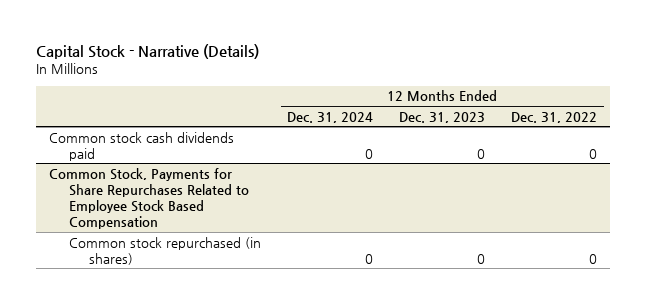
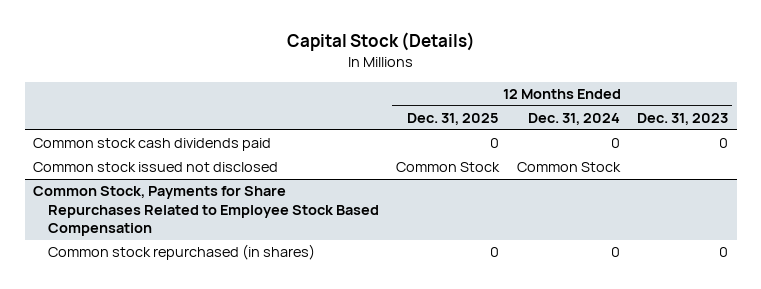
[36,43,260,59] Capital Stock - Narrative (Details) -> [286,32,475,52] Capital Stock (Details)
[511,111,598,123] Dec. 31, 2022 -> none
none -> [407,113,500,126] Dec. 31, 2025
none -> [33,162,279,173] Common stock issued not disclosed

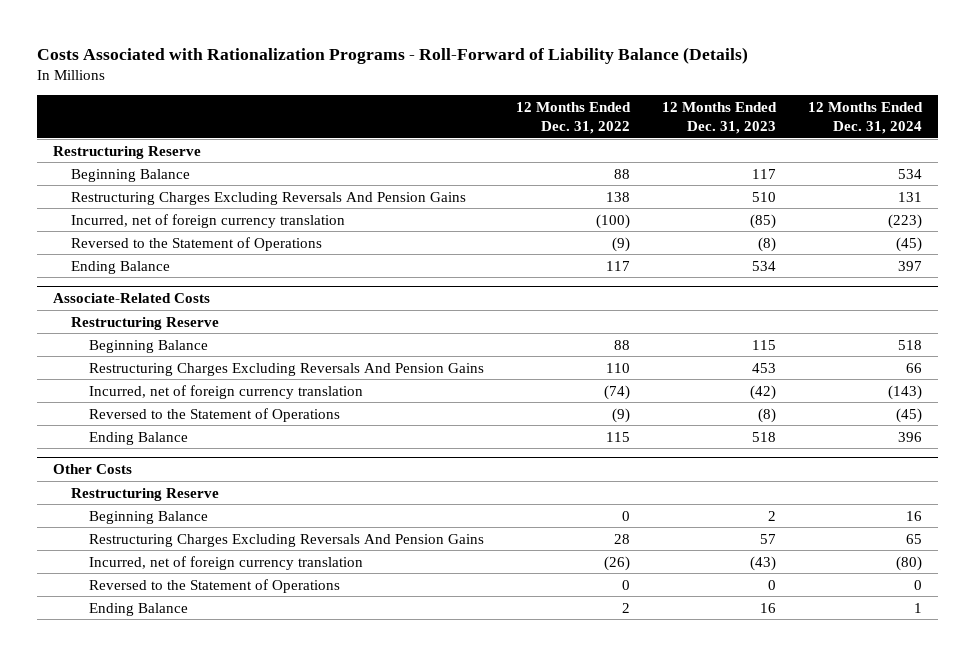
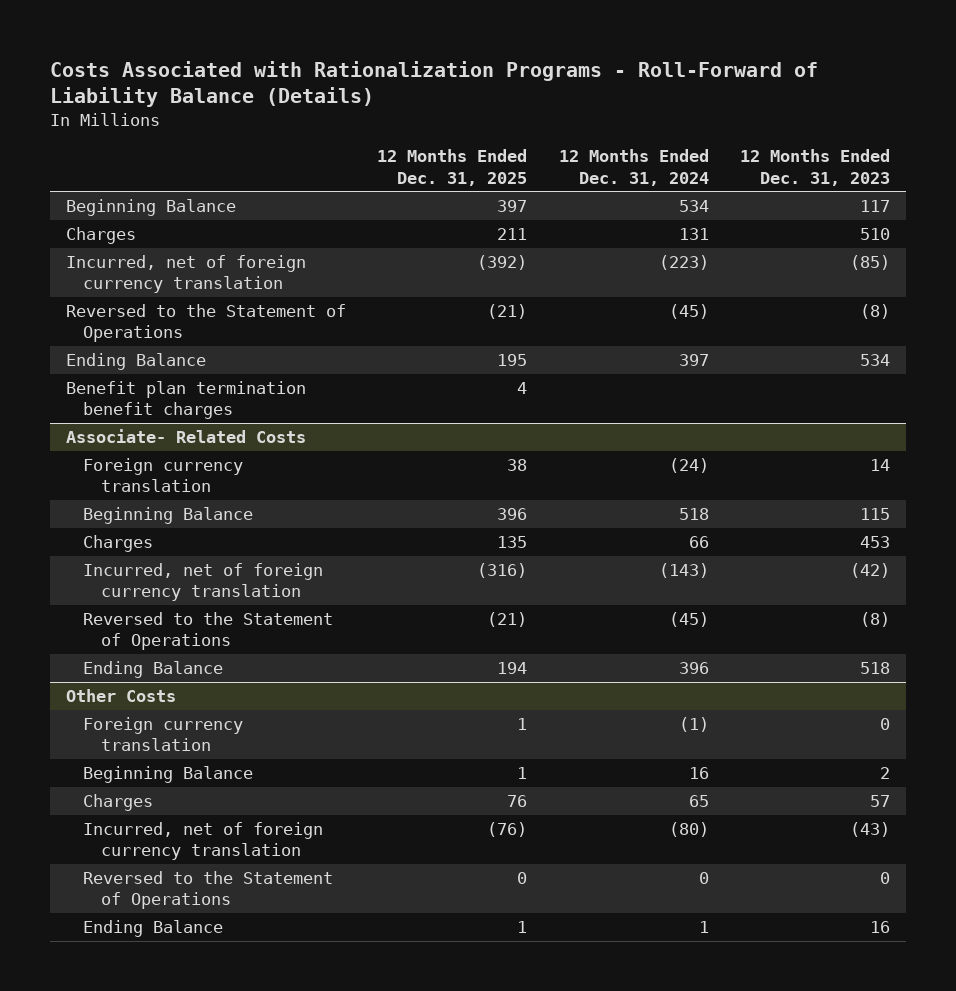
[516,102,632,134] 12 Months Ended Dec. 31, 2022 -> none
none -> [377,149,528,186] 12 Months Ended Dec. 31, 2025
[52,145,201,159] Restructuring Reserve -> none
[70,191,466,205] Restructuring Charges Excluding Reversals And Pension Gains -> [65,226,136,244] Charges
[70,316,219,330] Restructuring Reserve -> none
none -> [65,380,306,420] Benefit plan termination benefit charges
[52,292,210,303] Associate-Related Costs -> [65,428,306,443] Associate- Related Costs
none -> [83,457,244,493] Foreign currency translation
[89,362,485,376] Restructuring Charges Excluding Reversals And Pension Gains -> [83,534,154,552] Charges
[70,487,219,501] Restructuring Reserve -> none
none -> [83,716,244,752] Foreign currency translation
[89,533,485,547] Restructuring Charges Excluding Reversals And Pension Gains -> [83,793,154,811] Charges

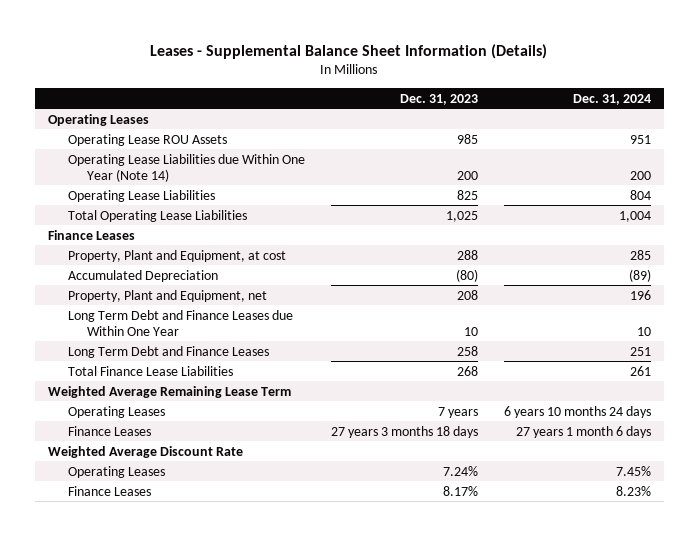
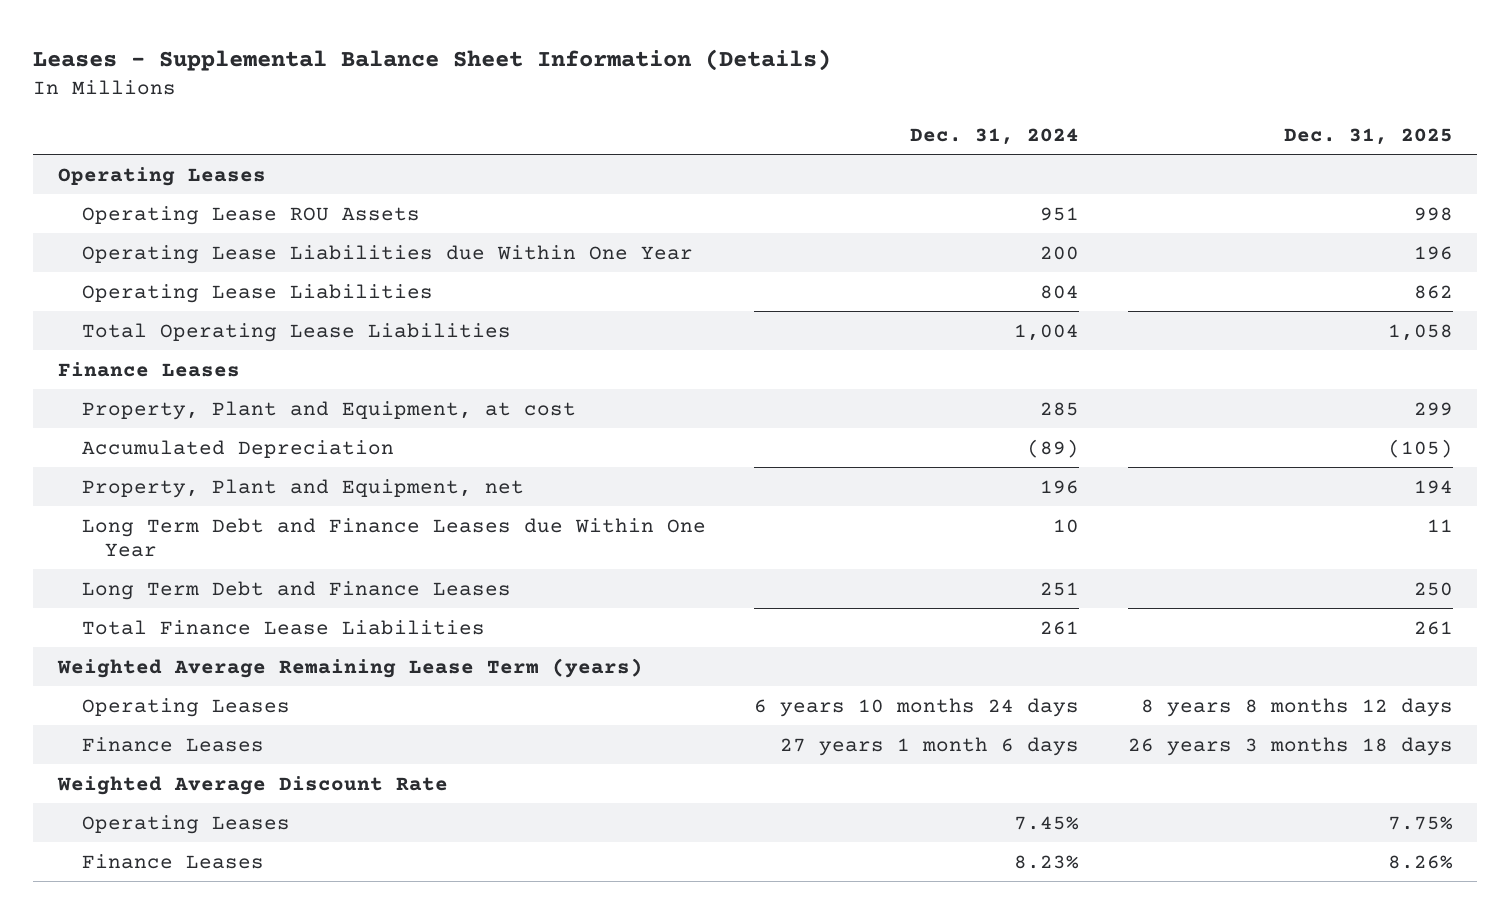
[399,93,478,105] Dec. 31, 2023 -> none
none -> [1284,127,1454,145] Dec. 31, 2025
[67,153,305,182] Operating Lease Liabilities due Within One Year (Note 14) -> [81,244,693,264] Operating Lease Liabilities due Within One Year
[47,385,291,398] Weighted Average Remaining Lease Term -> [56,657,643,678] Weighted Average Remaining Lease Term (years)

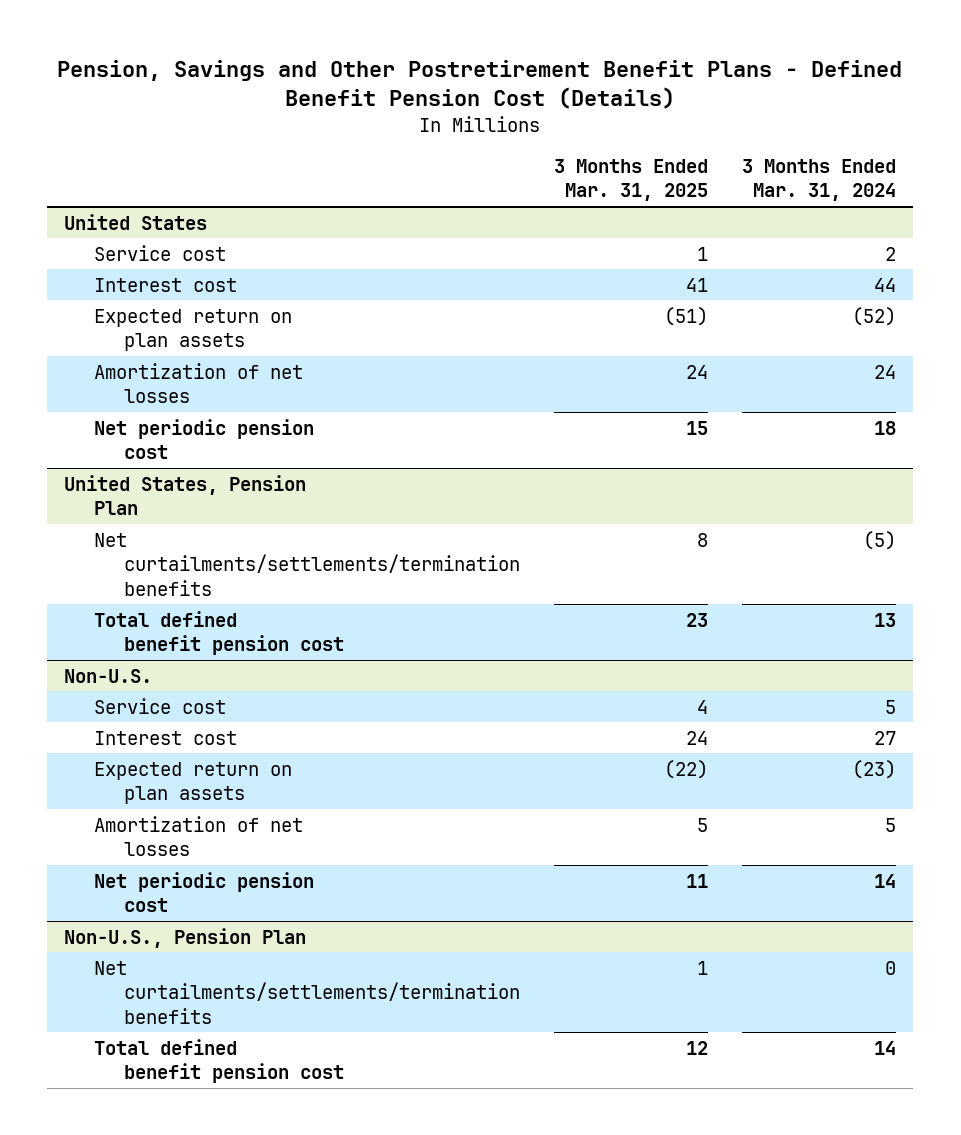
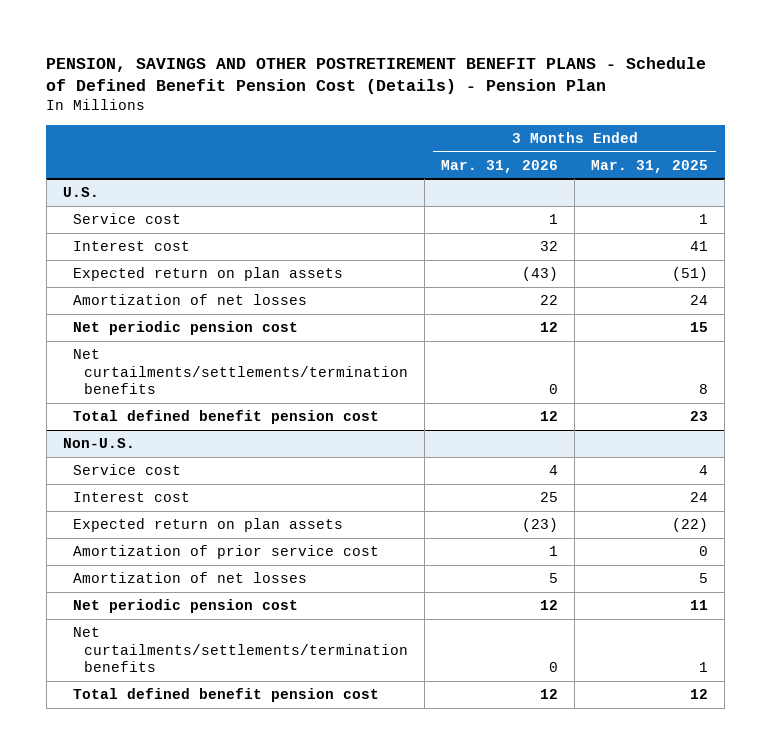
[57,59,903,109] Pension, Savings and Other Postretirement Benefit Plans - Defined Benefit Pension Cost (Details) -> [46,56,707,94] PENSION, SAVINGS AND OTHER POSTRETIREMENT BENEFIT PLANS - Schedule of Defined Benefit Pension Cost (Details) - Pension Plan
[742,158,897,202] 3 Months Ended Mar. 31, 2024 -> none
none -> [440,159,558,173] Mar. 31, 2026
[64,213,208,230] United States -> [63,187,100,198] U.S.
[64,474,307,516] United States, Pension Plan -> none
none -> [73,545,380,560] Amortization of prior service cost
[64,927,307,948] Non-U.S., Pension Plan -> none

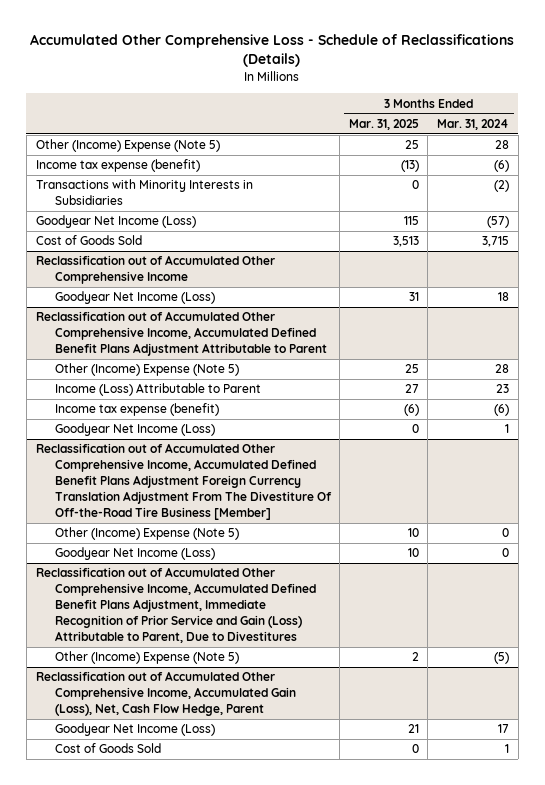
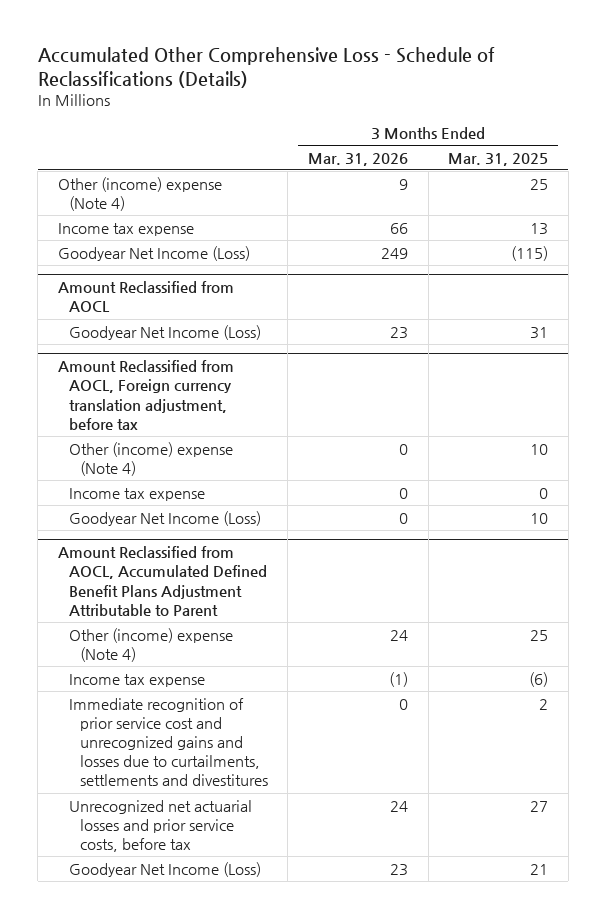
[437,118,510,130] Mar. 31, 2024 -> none
none -> [307,152,408,166] Mar. 31, 2026
[35,179,253,206] Transactions with Minority Interests in Subsidiaries -> none
[35,235,142,246] Cost of Goods Sold -> none
[35,139,220,153] Other (Income) Expense (Note 5) -> [57,176,222,211] Other (income) expense (Note 4)
[35,159,200,173] Income tax expense (benefit) -> [57,222,194,236] Income tax expense
[400,160,419,173] (13) -> [530,222,549,235] 13
[403,216,419,226] 115 -> [511,245,549,261] (115)
[35,255,275,285] Reclassification out of Accumulated Other Comprehensive Income -> [57,281,234,313] Amount Reclassified from AOCL
[35,311,327,357] Reclassification out of Accumulated Other Comprehensive Income, Accumulated Defined Benefit Plans Adjustment Attributable to Parent -> none
[54,383,261,397] Income (Loss) Attributable to Parent -> none
[54,423,215,437] Goodyear Net Income (Loss) -> none
[35,443,332,520] Reclassification out of Accumulated Other Comprehensive Income, Accumulated Defined Benefit Plans Adjustment Foreign Currency Translation Adjustment From The Divestiture Of Off-the-Road Tire Business [Member] -> none
[54,527,239,541] Other (Income) Expense (Note 5) -> none
none -> [57,360,234,430] Amount Reclassified from AOCL, Foreign currency translation adjustment, before tax
[54,363,239,377] Other (Income) Expense (Note 5) -> [68,441,233,476] Other (income) expense (Note 4)
[404,364,419,374] 25 -> [530,443,549,455] 10
[54,403,219,417] Income tax expense (benefit) -> [68,487,205,501] Income tax expense
[403,404,419,417] (6) -> [539,487,549,499] 0
[35,567,316,643] Reclassification out of Accumulated Other Comprehensive Income, Accumulated Defined Benefit Plans Adjustment, Immediate Recognition of Prior Service and Gain (Loss) Attributable to Parent, Due to Divestitures -> none
[35,671,296,717] Reclassification out of Accumulated Other Comprehensive Income, Accumulated Gain (Loss), Net, Cash Flow Hedge, Parent -> none
none -> [57,546,267,616] Amount Reclassified from AOCL, Accumulated Defined Benefit Plans Adjustment Attributable to Parent
[54,651,239,665] Other (Income) Expense (Note 5) -> [68,627,233,662] Other (income) expense (Note 4)
[411,652,419,662] 2 -> [530,629,549,641] 25
none -> [68,673,205,687] Income tax expense
none -> [68,697,268,787] Immediate recognition of prior service cost and unrecognized gains and losses due to curtailments, settlements and divestitures
none -> [68,799,252,853] Unrecognized net actuarial losses and prior service costs, before tax
[54,743,161,754] Cost of Goods Sold -> none

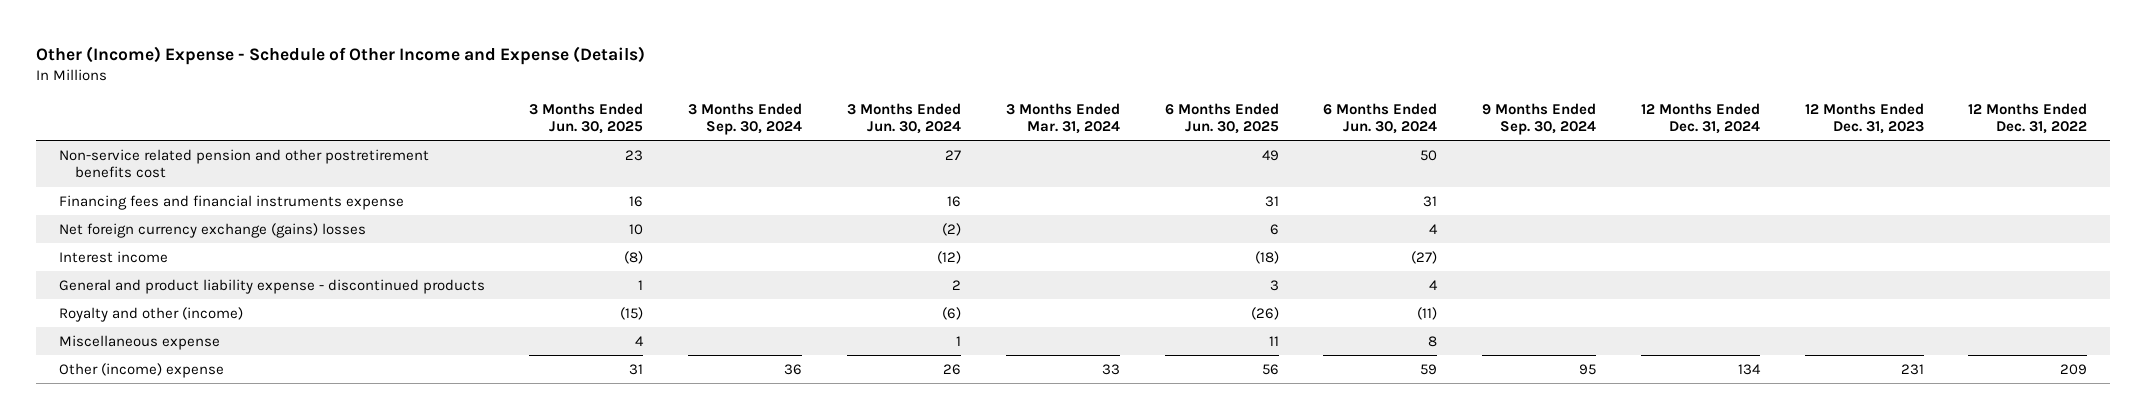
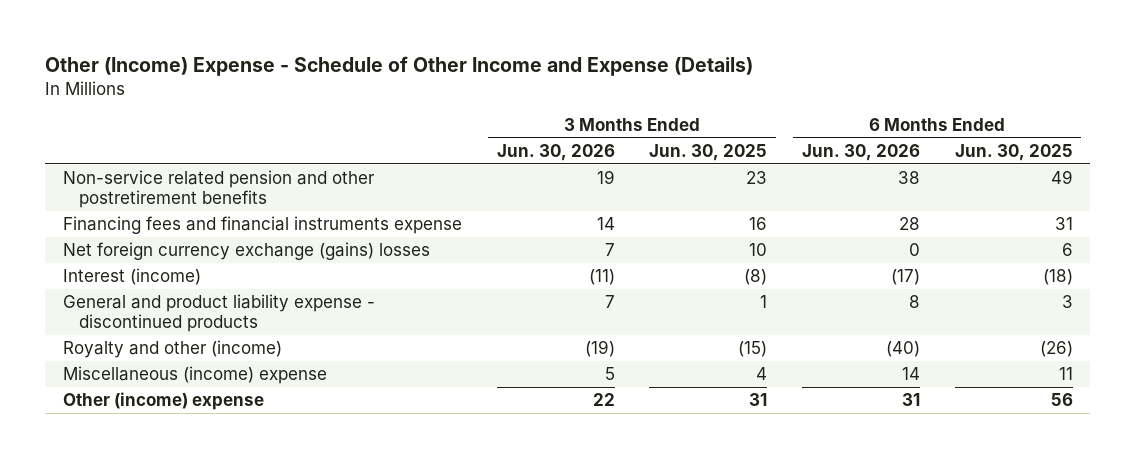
[688,102,803,136] 3 Months Ended Sep. 30, 2024 -> none
[846,102,961,135] 3 Months Ended Jun. 30, 2024 -> none
[1005,102,1120,135] 3 Months Ended Mar. 31, 2024 -> none
[1323,102,1438,135] 6 Months Ended Jun. 30, 2024 -> none
[1482,102,1597,136] 9 Months Ended Sep. 30, 2024 -> none
[1640,102,1760,135] 12 Months Ended Dec. 31, 2024 -> none
[1804,102,1924,135] 12 Months Ended Dec. 31, 2023 -> none
[1968,102,2088,135] 12 Months Ended Dec. 31, 2022 -> none
none -> [496,143,615,161] Jun. 30, 2026
none -> [802,143,921,161] Jun. 30, 2026
[58,148,429,179] Non-service related pension and other postretirement benefits cost -> [62,170,375,209] Non-service related pension and other postretirement benefits
[58,250,168,263] Interest income -> [62,268,201,286] Interest (income)
[58,334,220,350] Miscellaneous expense -> [62,366,327,385] Miscellaneous (income) expense

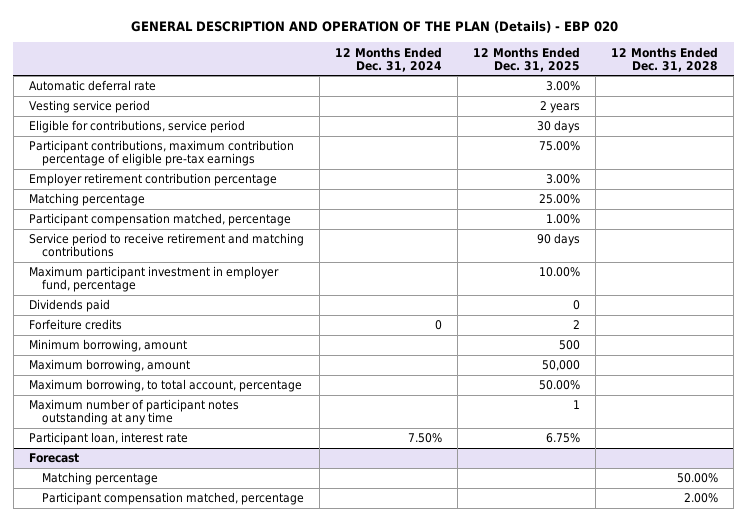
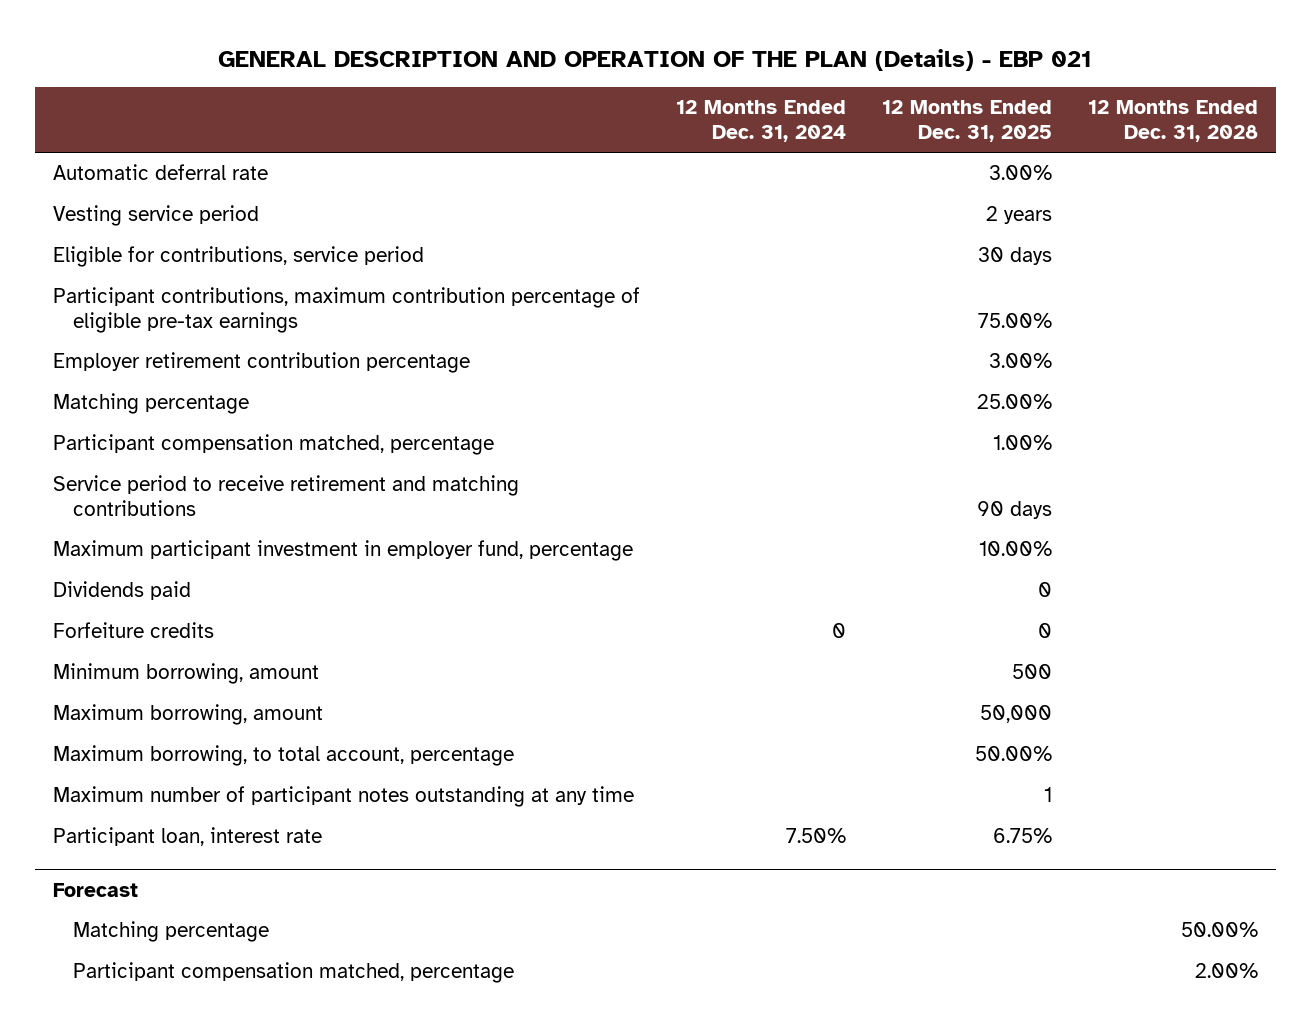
[130,20,618,33] GENERAL DESCRIPTION AND OPERATION OF THE PLAN (Details) - EBP 020 -> [218,48,1093,71] GENERAL DESCRIPTION AND OPERATION OF THE PLAN (Details) - EBP 021
[573,320,581,330] 2 -> [1037,623,1052,639] 0

